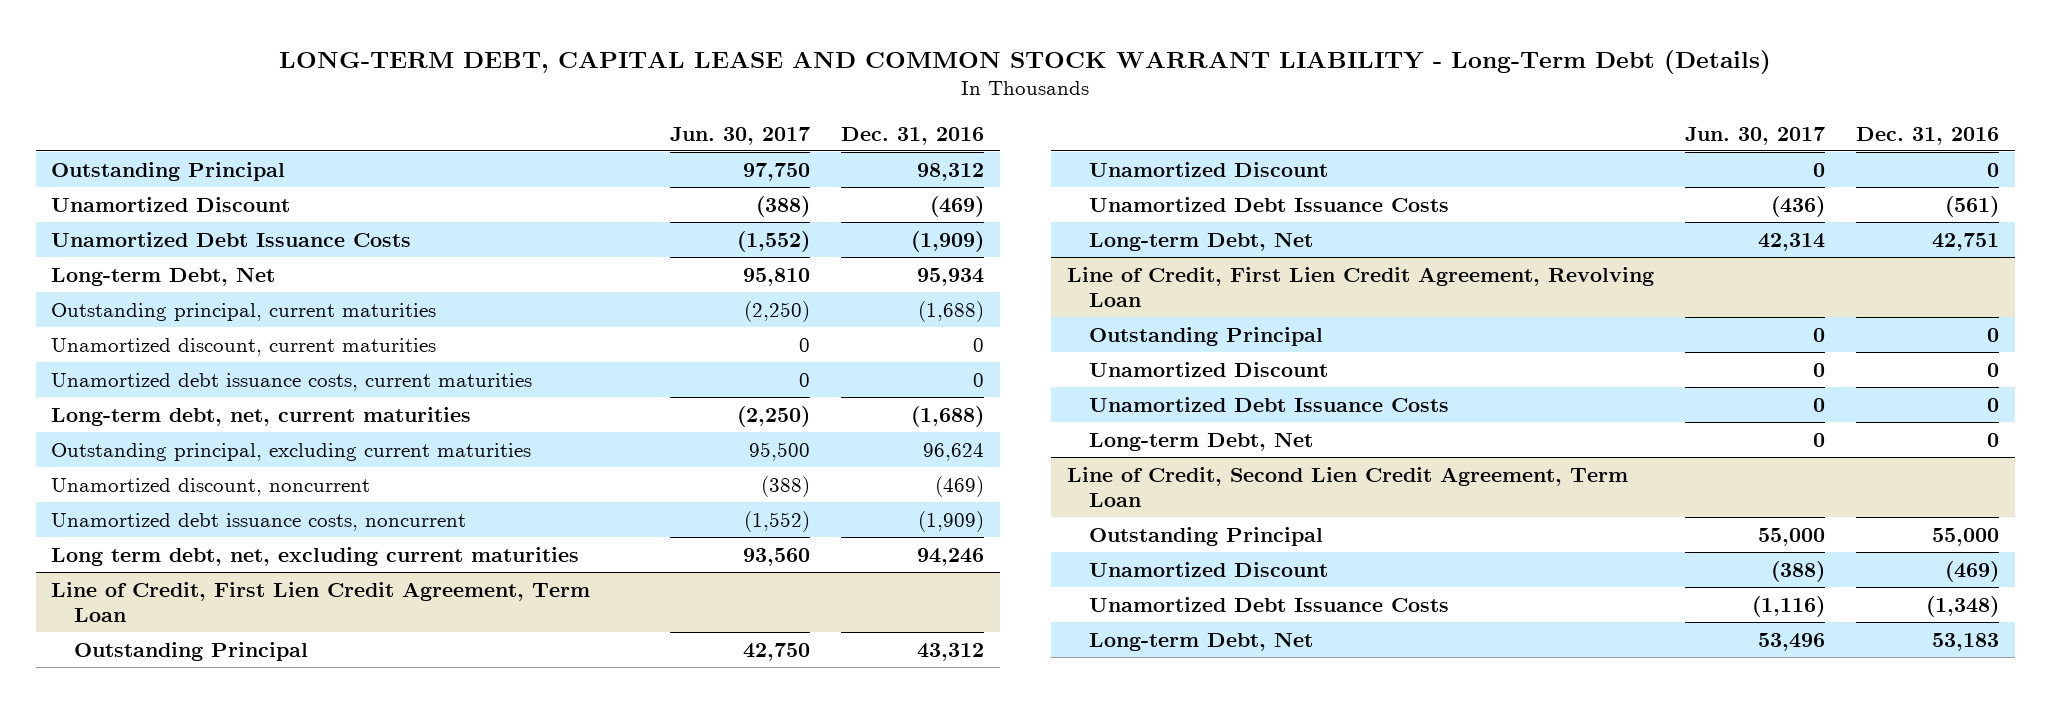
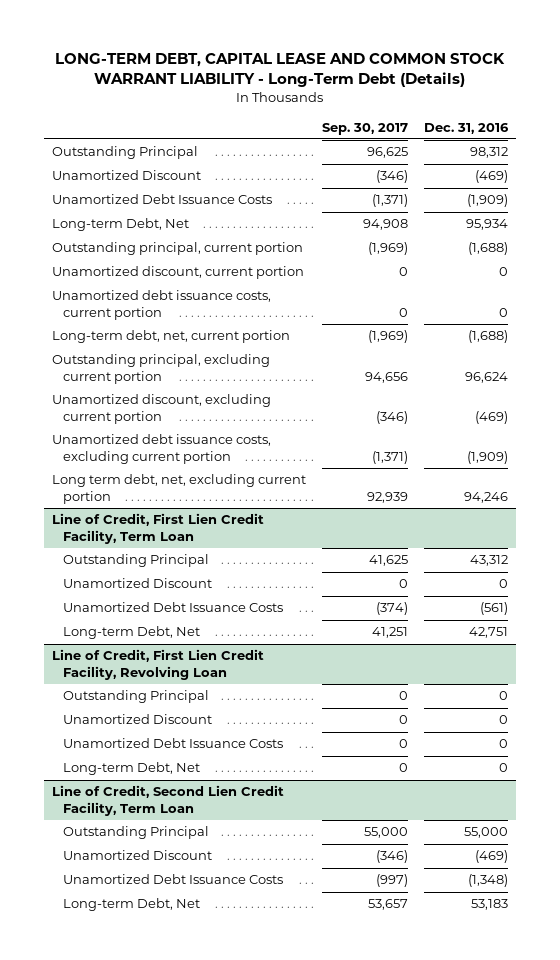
[669,126,810,145] Jun. 30, 2017 -> none
none -> [321,122,408,135] Sep. 30, 2017
[51,302,437,321] Outstanding principal, current maturities -> [51,242,303,256] Outstanding principal, current portion
[51,337,437,356] Unamortized discount, current maturities -> [51,266,304,280] Unamortized discount, current portion
[51,372,533,391] Unamortized debt issuance costs, current maturities -> [51,290,271,321] Unamortized debt issuance costs, current portion
[51,406,472,426] Long-term debt, net, current maturities -> [51,330,290,344] Long-term debt, net, current portion
[51,442,532,461] Outstanding principal, excluding current maturities -> [51,354,270,385] Outstanding principal, excluding current portion
[51,477,371,496] Unamortized discount, noncurrent -> [51,394,271,425] Unamortized discount, excluding current portion
[51,512,467,531] Unamortized debt issuance costs, noncurrent -> [51,434,271,465] Unamortized debt issuance costs, excluding current portion
[51,546,580,566] Long term debt, net, excluding current maturities -> [51,474,306,505] Long term debt, net, excluding current portion
[51,581,591,622] Line of Credit, First Lien Credit Agreement, Term Loan -> [51,513,264,545] Line of Credit, First Lien Credit Facility, Term Loan
[1066,266,1654,307] Line of Credit, First Lien Credit Agreement, Revolving Loan -> [51,649,264,681] Line of Credit, First Lien Credit Facility, Revolving Loan
[1066,466,1628,507] Line of Credit, Second Lien Credit Agreement, Term Loan -> [51,785,284,817] Line of Credit, Second Lien Credit Facility, Term Loan

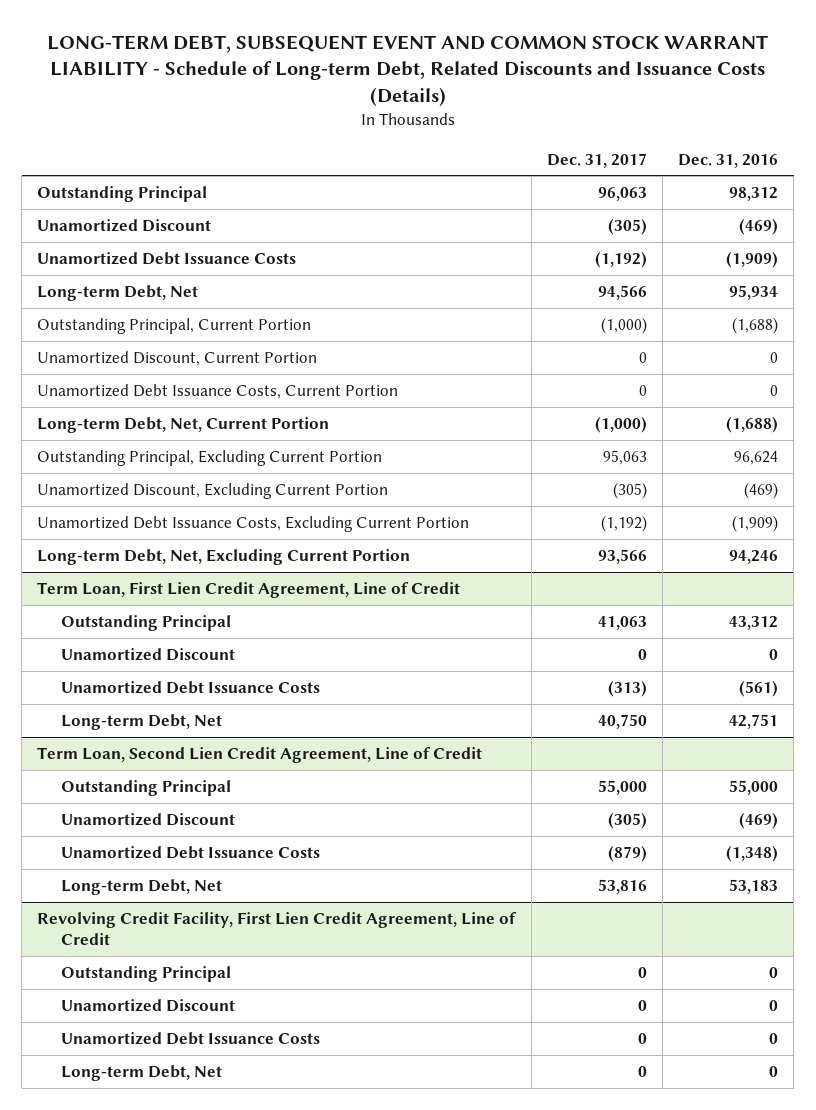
[54,53,505,88] LONG-TERM DEBT, CAPITAL LEASE AND COMMON STOCK WARRANT LIABILITY - Long-Term Debt (Details) -> [46,34,768,108] LONG-TERM DEBT, SUBSEQUENT EVENT AND COMMON STOCK WARRANT LIABILITY - Schedule of Long-term Debt, Related Discounts and Issuance Costs (Details)
[321,122,408,135] Sep. 30, 2017 -> none
none -> [546,152,647,168] Dec. 31, 2017
[51,242,303,256] Outstanding principal, current portion -> [37,317,312,334] Outstanding Principal, Current Portion
[51,266,304,280] Unamortized discount, current portion -> [37,350,318,366] Unamortized Discount, Current Portion
[51,290,271,321] Unamortized debt issuance costs, current portion -> [37,383,399,399] Unamortized Debt Issuance Costs, Current Portion
[51,330,290,344] Long-term debt, net, current portion -> [37,416,330,433] Long-term Debt, Net, Current Portion
[51,354,270,385] Outstanding principal, excluding current portion -> [37,449,383,466] Outstanding Principal, Excluding Current Portion
[51,394,271,425] Unamortized discount, excluding current portion -> [37,482,389,499] Unamortized Discount, Excluding Current Portion
[51,434,271,465] Unamortized debt issuance costs, excluding current portion -> [37,515,470,532] Unamortized Debt Issuance Costs, Excluding Current Portion
[51,474,306,505] Long term debt, net, excluding current portion -> [37,548,411,565] Long-term Debt, Net, Excluding Current Portion
[51,513,264,545] Line of Credit, First Lien Credit Facility, Term Loan -> [37,581,461,598] Term Loan, First Lien Credit Agreement, Line of Credit
[51,649,264,681] Line of Credit, First Lien Credit Facility, Revolving Loan -> none
[62,690,209,704] Outstanding Principal -> none
[62,714,212,725] Unamortized Discount -> none
[62,738,283,749] Unamortized Debt Issuance Costs -> none
[62,762,200,776] Long-term Debt, Net -> none
[51,785,284,817] Line of Credit, Second Lien Credit Facility, Term Loan -> [37,746,483,763] Term Loan, Second Lien Credit Agreement, Line of Credit
none -> [37,911,518,946] Revolving Credit Facility, First Lien Credit Agreement, Line of Credit
none -> [60,965,231,982] Outstanding Principal
none -> [60,998,235,1012] Unamortized Discount
none -> [60,1031,320,1045] Unamortized Debt Issuance Costs
none -> [60,1064,222,1081] Long-term Debt, Net

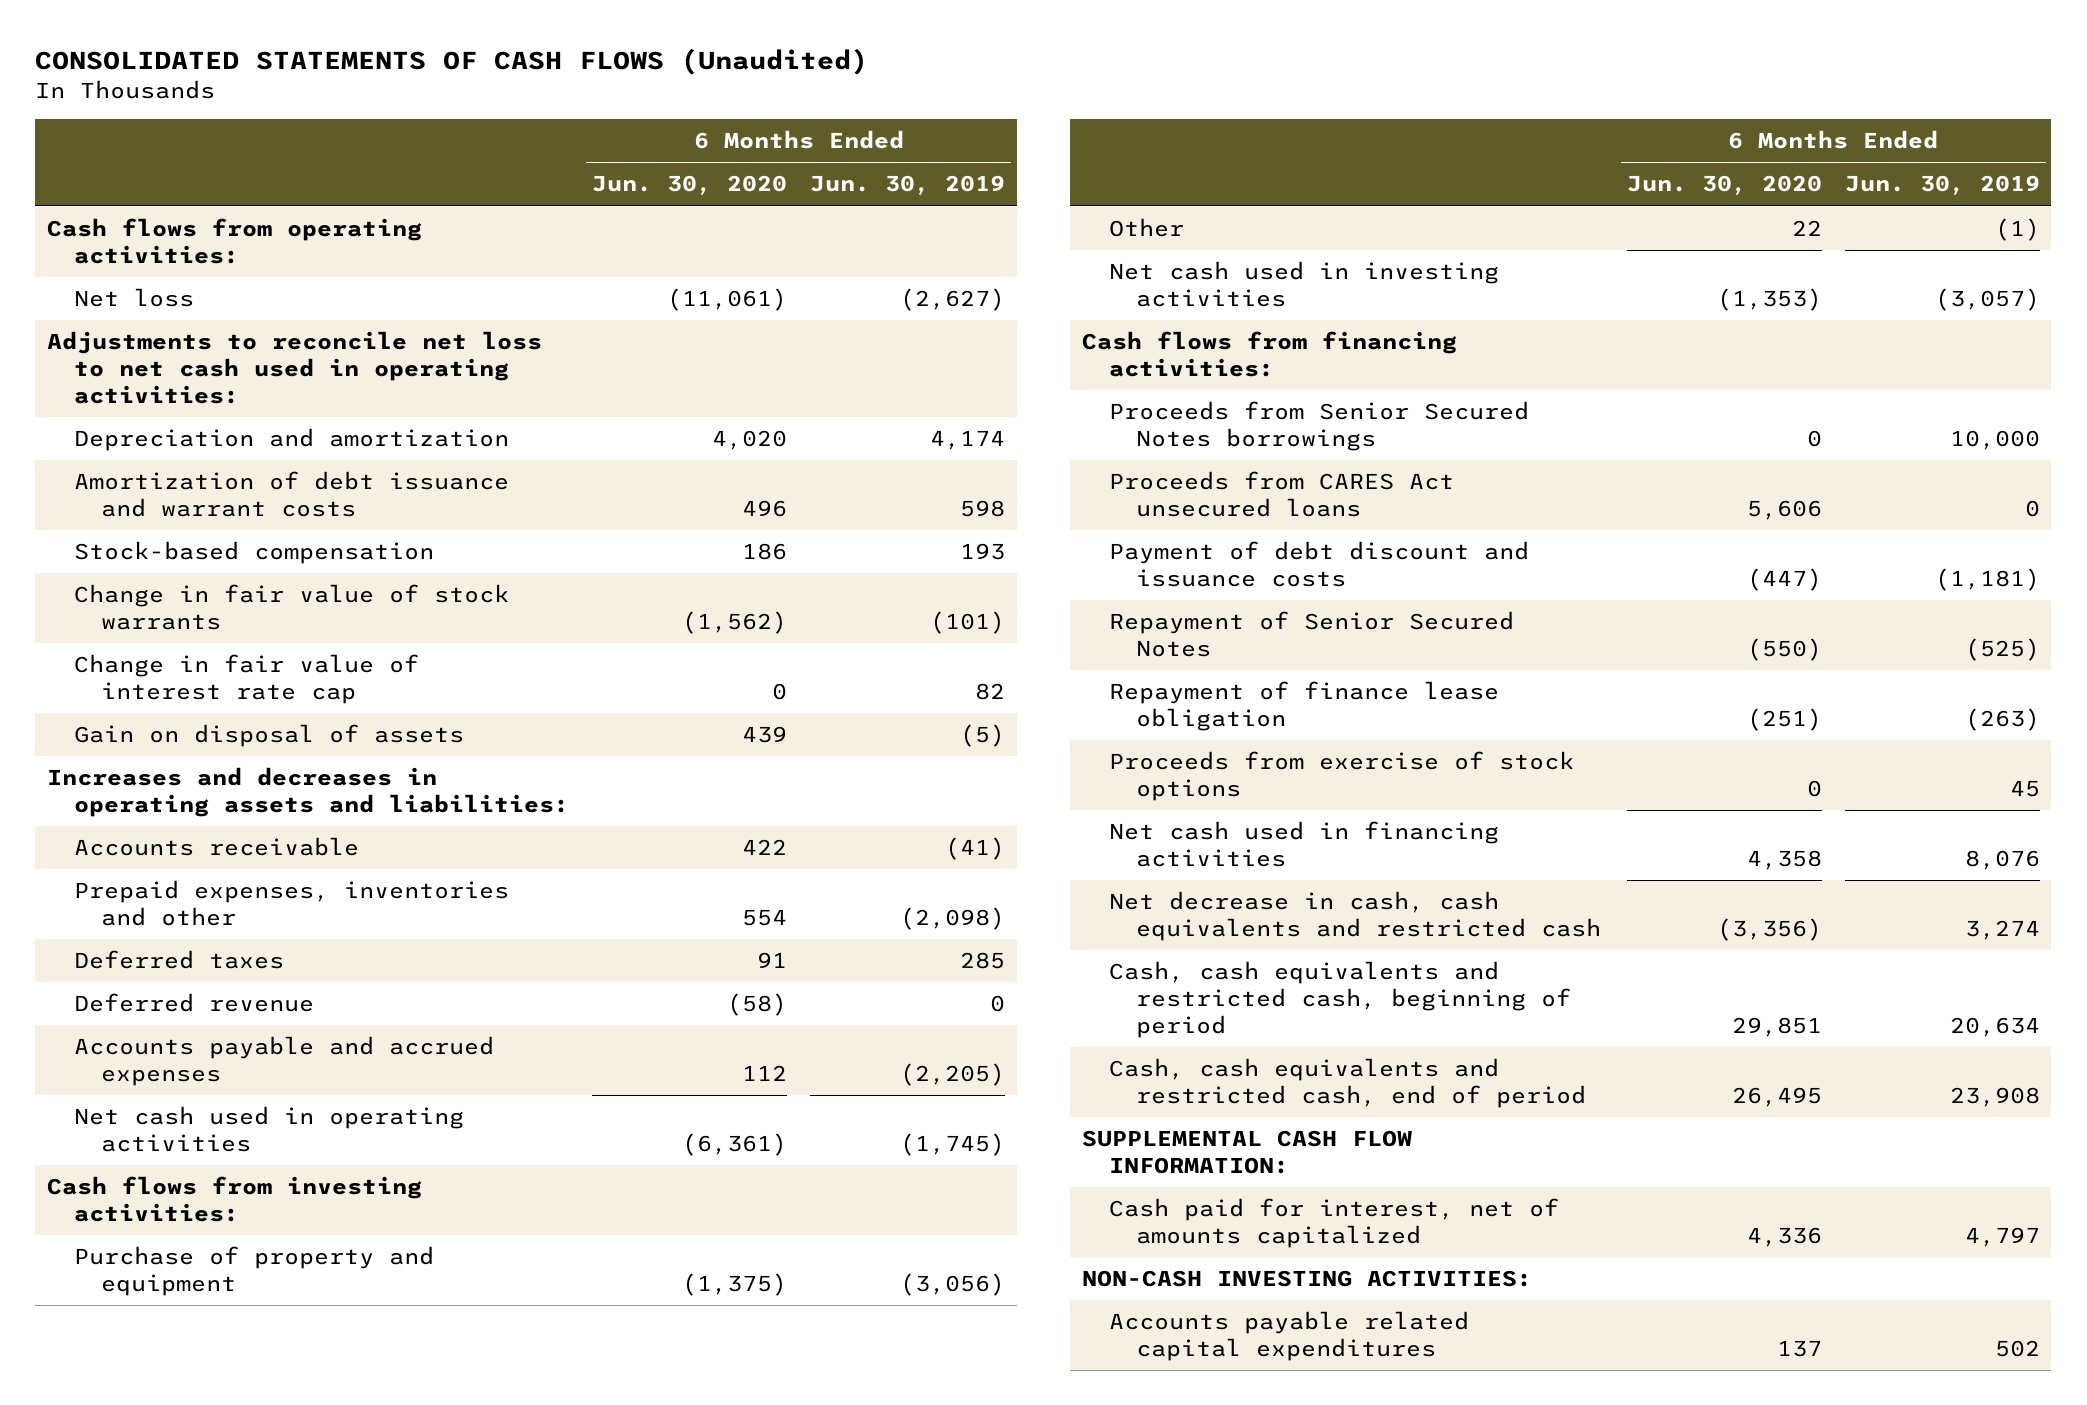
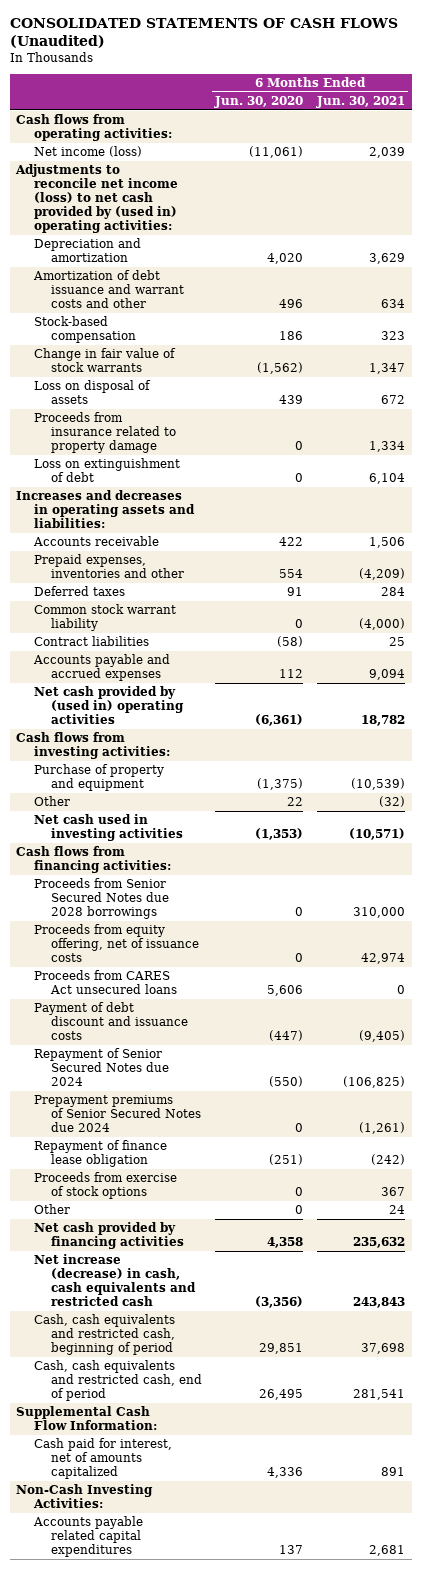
[810,175,1006,196] Jun. 30, 2019 -> none
none -> [315,95,405,108] Jun. 30, 2021
[73,288,194,308] Net loss -> [33,146,142,158] Net income (loss)
[46,331,542,404] Adjustments to reconcile net loss to net cash used in operating activities: -> [15,164,178,233] Adjustments to reconcile net income (loss) to net cash provided by (used in) operating activities:
[73,471,509,517] Amortization of debt issuance and warrant costs -> [32,270,184,309] Amortization of debt issuance and warrant costs and other
[73,654,419,704] Change in fair value of interest rate cap -> none
[73,724,464,748] Gain on disposal of assets -> [33,380,151,405] Loss on disposal of assets
none -> [33,412,176,454] Proceeds from insurance related to property damage
none -> [33,458,180,483] Loss on extinguishment of debt
[73,993,314,1013] Deferred revenue -> none
none -> [33,604,176,632] Common stock warrant liability
none -> [33,636,149,647] Contract liabilities
[73,1106,464,1152] Net cash used in operating activities -> [33,686,184,725] Net cash provided by (used in) operating activities
[1108,401,1529,451] Proceeds from Senior Secured Notes borrowings -> [33,878,169,920] Proceeds from Senior Secured Notes due 2028 borrowings
none -> [33,924,199,963] Proceeds from equity offering, net of issuance costs
[1108,611,1514,657] Repayment of Senior Secured Notes -> [33,1048,169,1087] Repayment of Senior Secured Notes due 2024
none -> [33,1095,201,1133] Prepayment premiums of Senior Secured Notes due 2024
none -> [33,1204,70,1215] Other
[1108,821,1499,867] Net cash used in financing activities -> [33,1222,184,1250] Net cash provided by financing activities
[1108,891,1601,941] Net decrease in cash, cash equivalents and restricted cash -> [33,1254,196,1307] Net increase (decrease) in cash, cash equivalents and restricted cash
[1081,1130,1412,1174] SUPPLEMENTAL CASH FLOW INFORMATION: -> [16,1406,157,1431] Supplemental Cash Flow Information:
[1081,1270,1532,1288] NON-CASH INVESTING ACTIVITIES: -> [16,1484,154,1509] Non-Cash Investing Activities:

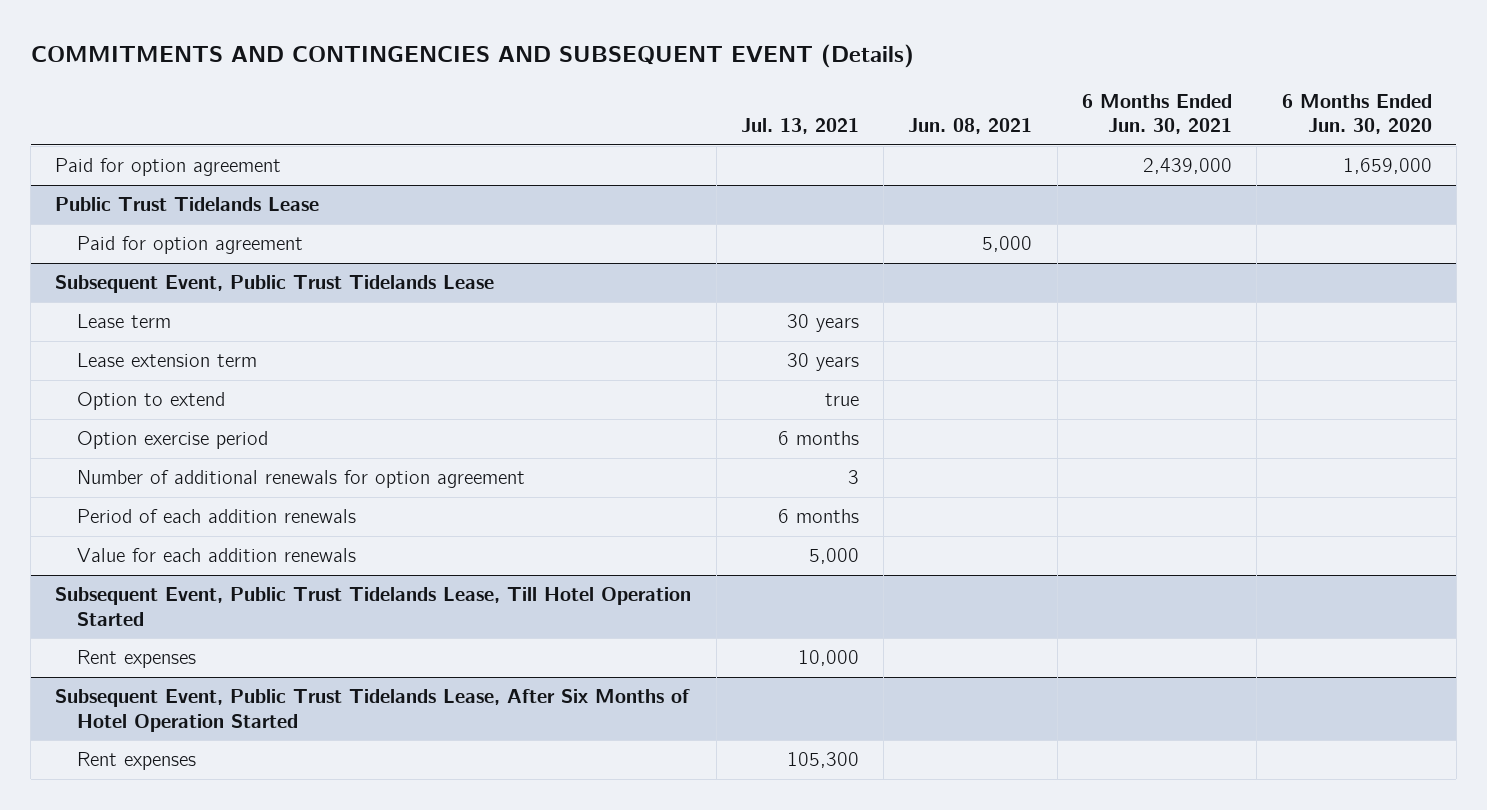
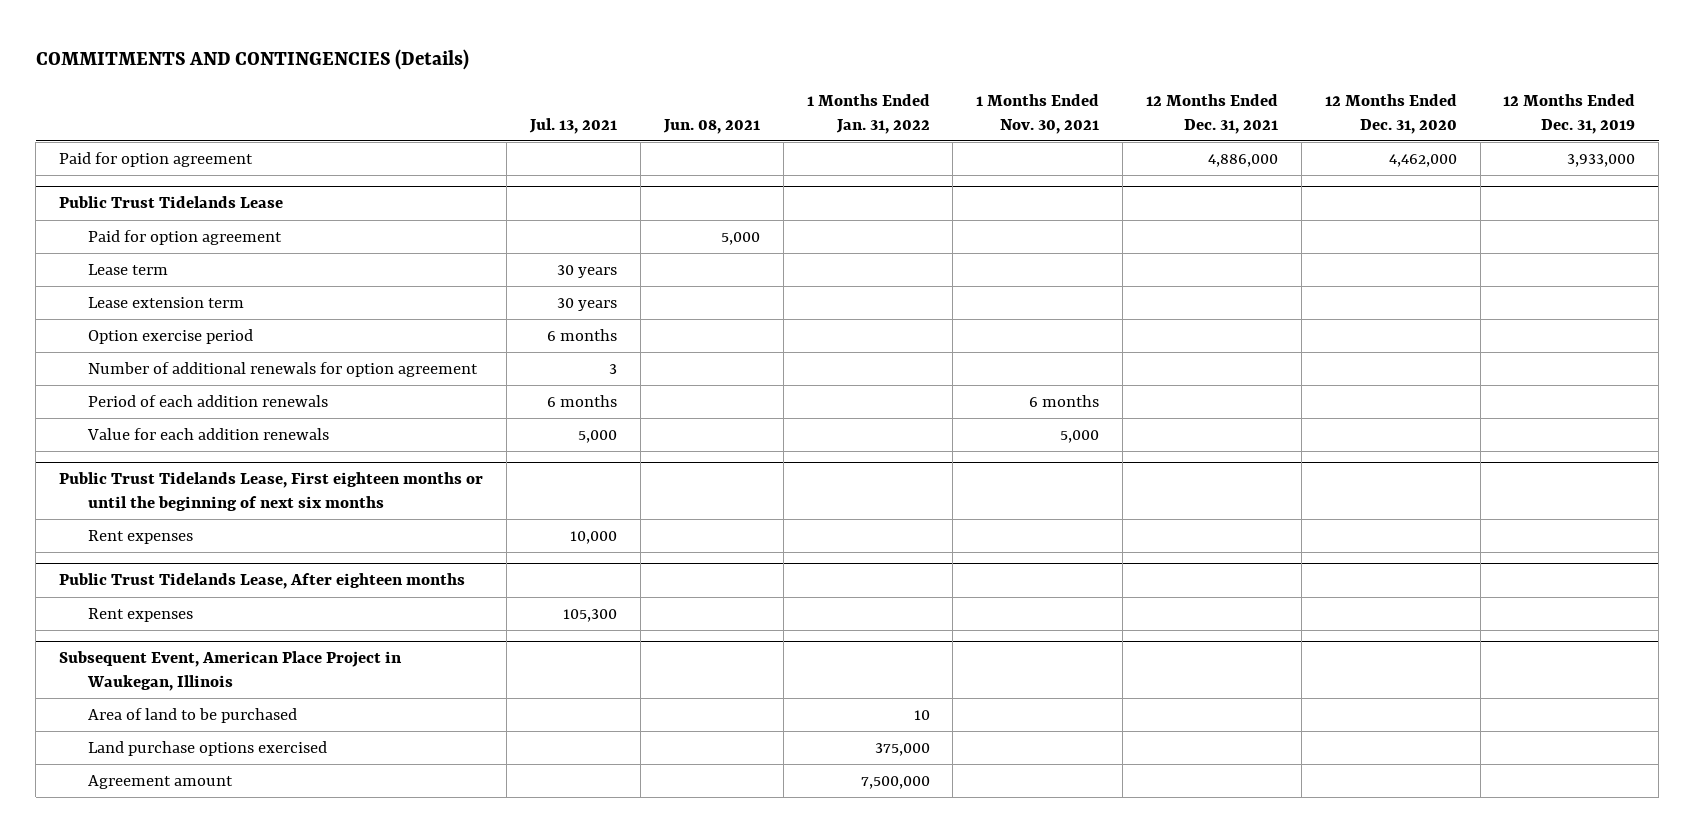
[30,43,914,68] COMMITMENTS AND CONTINGENCIES AND SUBSEQUENT EVENT (Details) -> [35,49,469,71] COMMITMENTS AND CONTINGENCIES (Details)
[1082,93,1233,135] 6 Months Ended Jun. 30, 2021 -> none
[1281,93,1432,135] 6 Months Ended Jun. 30, 2020 -> none
none -> [806,94,930,134] 1 Months Ended Jan. 31, 2022
none -> [976,94,1100,134] 1 Months Ended Nov. 30, 2021
none -> [1145,94,1278,134] 12 Months Ended Dec. 31, 2021
none -> [1324,94,1457,134] 12 Months Ended Dec. 31, 2020
none -> [1503,94,1636,134] 12 Months Ended Dec. 31, 2019
[55,275,495,294] Subsequent Event, Public Trust Tidelands Lease -> none
[77,392,226,411] Option to extend -> none
[55,587,692,626] Subsequent Event, Public Trust Tidelands Lease, Till Hotel Operation Started -> none
none -> [59,472,484,511] Public Trust Tidelands Lease, First eighteen months or until the beginning of next six months
[55,689,691,732] Subsequent Event, Public Trust Tidelands Lease, After Six Months of Hotel Operation Started -> none
none -> [59,573,466,590] Public Trust Tidelands Lease, After eighteen months
none -> [59,651,403,691] Subsequent Event, American Place Project in Waukegan, Illinois
none -> [87,707,297,723] Area of land to be purchased
none -> [87,740,327,756] Land purchase options exercised
none -> [87,774,233,789] Agreement amount

